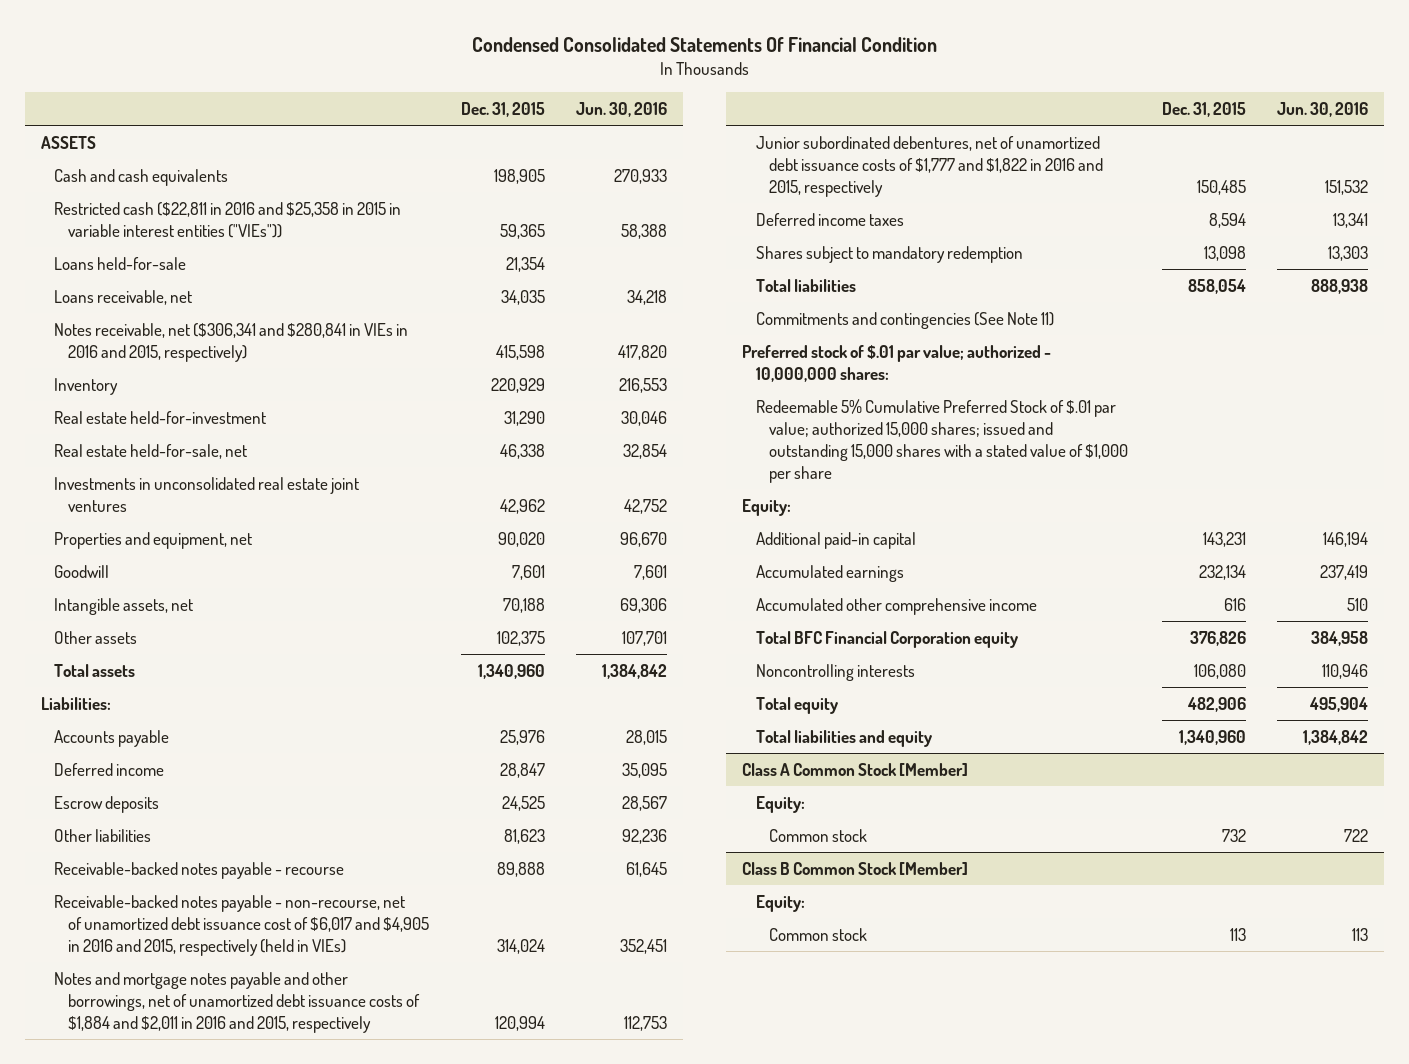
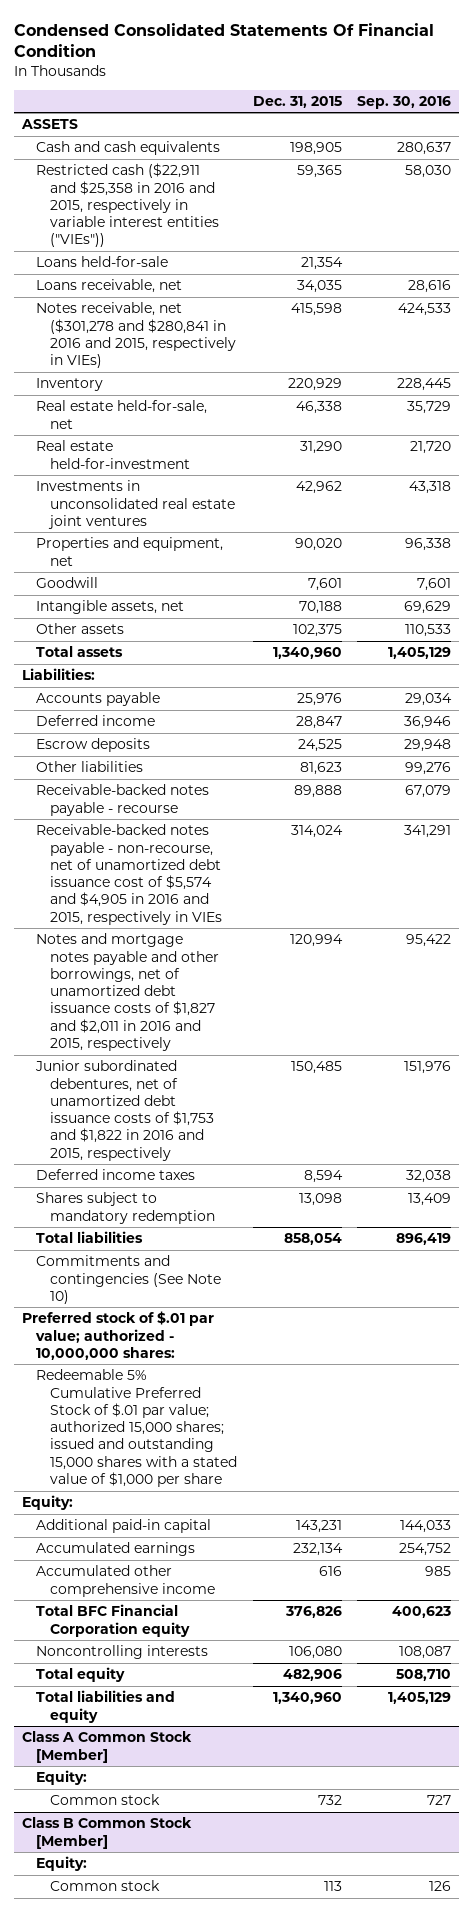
[576,101,668,117] Jun. 30, 2016 -> none
none -> [357,95,452,109] Sep. 30, 2016
[54,201,402,238] Restricted cash ($22,811 in 2016 and $25,358 in 2015 in variable interest entities ("VIEs")) -> [36,163,220,248] Restricted cash ($22,911 and $25,358 in 2016 and 2015, respectively in variable interest entities ("VIEs"))
[54,322,409,362] Notes receivable, net ($306,341 and $280,841 in VIEs in 2016 and 2015, respectively) -> [36,302,237,369] Notes receivable, net ($301,278 and $280,841 in 2016 and 2015, respectively in VIEs)
[54,410,267,424] Real estate held-for-investment -> [36,440,191,469] Real estate held-for-investment
[54,894,429,956] Receivable-backed notes payable - non-recourse, net of unamortized debt issuance cost of $6,017 and $4,905 in 2016 and 2015, respectively (held in VIEs) -> [36,824,223,925] Receivable-backed notes payable - non-recourse, net of unamortized debt issuance cost of $5,574 and $4,905 in 2016 and 2015, respectively in VIEs
[54,971,420,1033] Notes and mortgage notes payable and other borrowings, net of unamortized debt issuance costs of $1,884 and $2,011 in 2016 and 2015, respectively -> [36,933,220,1052] Notes and mortgage notes payable and other borrowings, net of unamortized debt issuance costs of $1,827 and $2,011 in 2016 and 2015, respectively
[755,135,1104,197] Junior subordinated debentures, net of unamortized debt issuance costs of $1,777 and $1,822 in 2016 and 2015, respectively -> [35,1060,215,1161] Junior subordinated debentures, net of unamortized debt issuance costs of $1,753 and $1,822 in 2016 and 2015, respectively
[755,311,1054,329] Commitments and contingencies (See Note 11) -> [36,1255,222,1304] Commitments and contingencies (See Note 10)

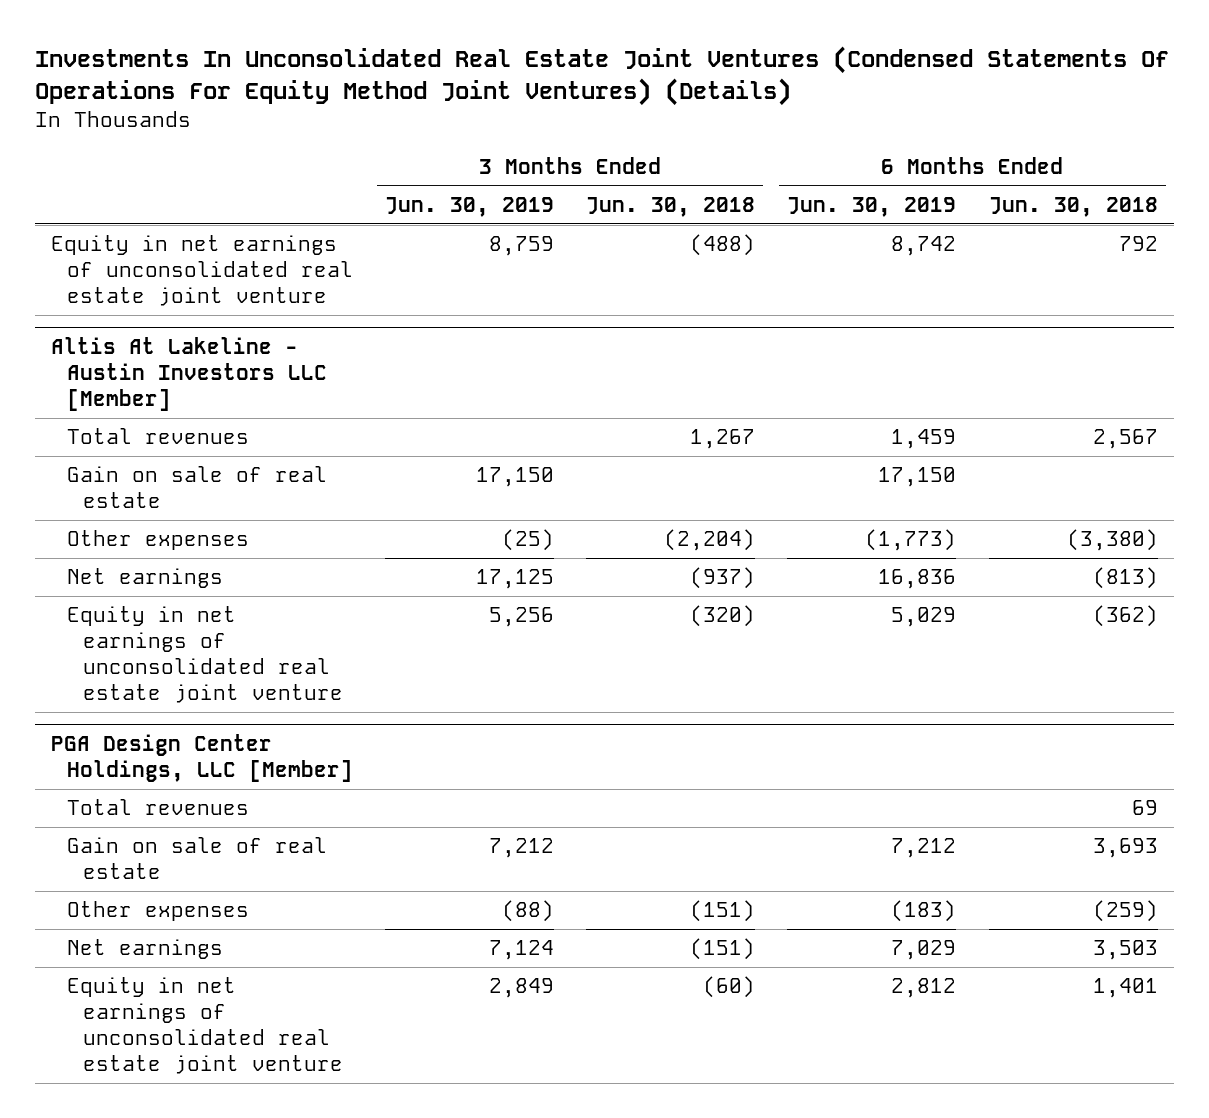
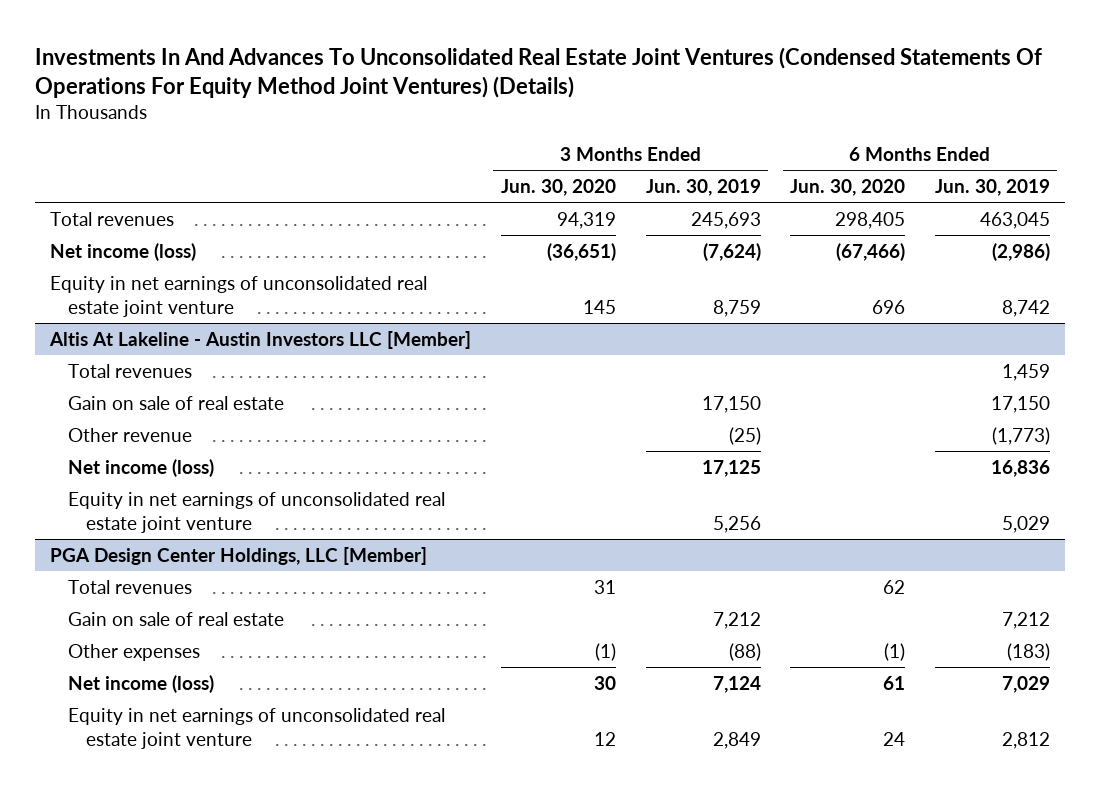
[34,46,1169,107] Investments In Unconsolidated Real Estate Joint Ventures (Condensed Statements Of Operations For Equity Method Joint Ventures) (Details) -> [35,46,1043,98] Investments In And Advances To Unconsolidated Real Estate Joint Ventures (Condensed Statements Of Operations For Equity Method Joint Ventures) (Details)
[586,197,756,218] Jun. 30, 2018 -> none
[988,197,1158,218] Jun. 30, 2018 -> none
none -> [500,178,616,196] Jun. 30, 2020
none -> [790,178,906,196] Jun. 30, 2020
none -> [50,211,175,226] Total revenues
none -> [50,242,197,261] Net income (loss)
[66,530,249,551] Other expenses -> [68,427,193,442] Other revenue
[66,568,223,589] Net earnings -> [68,458,215,477] Net income (loss)
[66,939,223,960] Net earnings -> [68,674,215,693] Net income (loss)

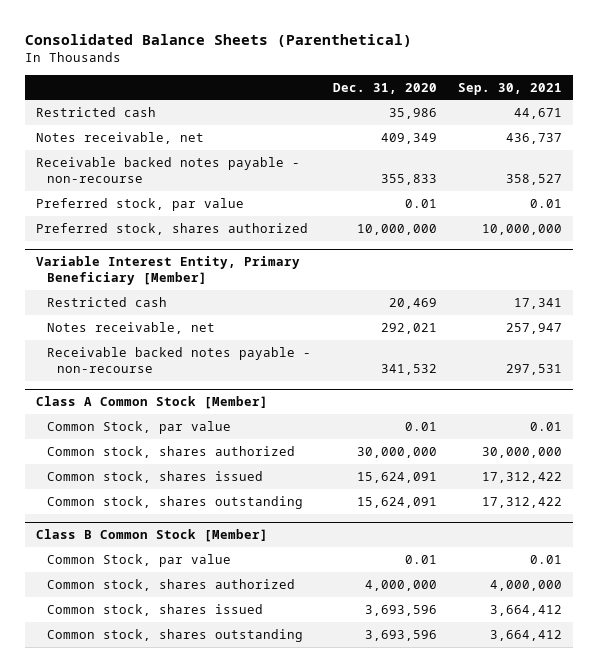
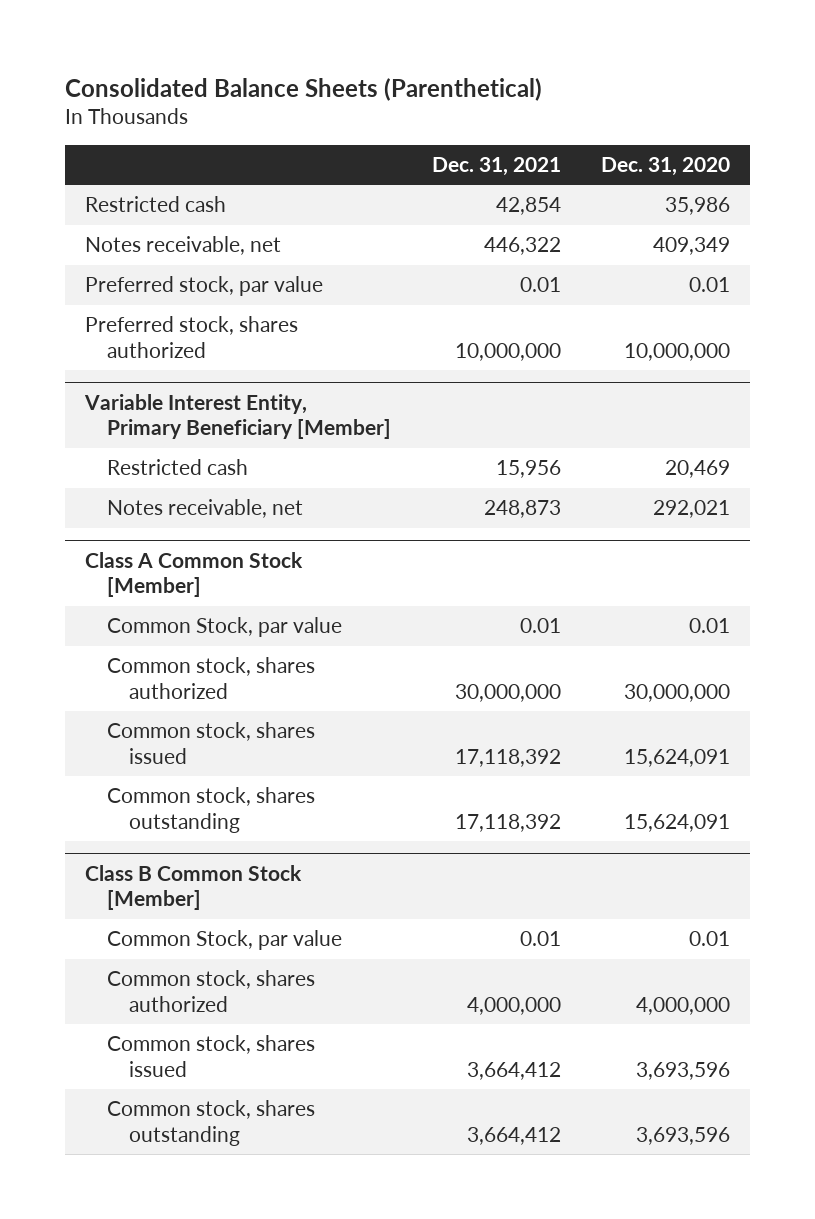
[458,82,563,95] Sep. 30, 2021 -> none
none -> [431,156,561,176] Dec. 31, 2021
[36,156,301,184] Receivable backed notes payable - non-recourse -> none
[46,346,311,374] Receivable backed notes payable - non-recourse -> none

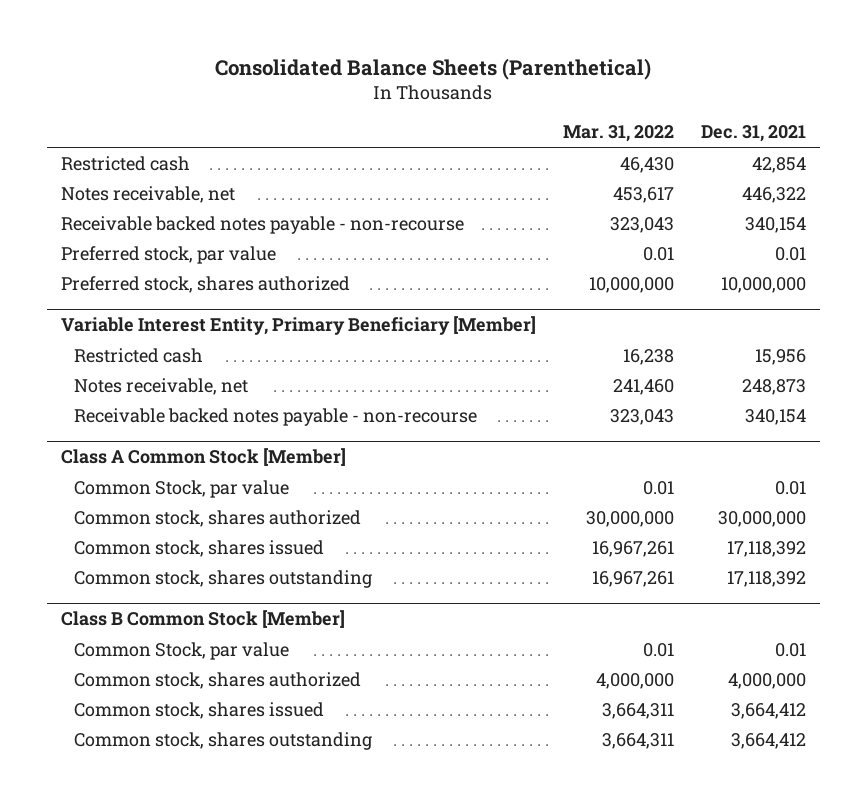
[601,156,731,176] Dec. 31, 2020 -> none
none -> [562,125,674,143] Mar. 31, 2022
none -> [60,215,464,234] Receivable backed notes payable - non-recourse
none -> [74,407,478,426] Receivable backed notes payable - non-recourse

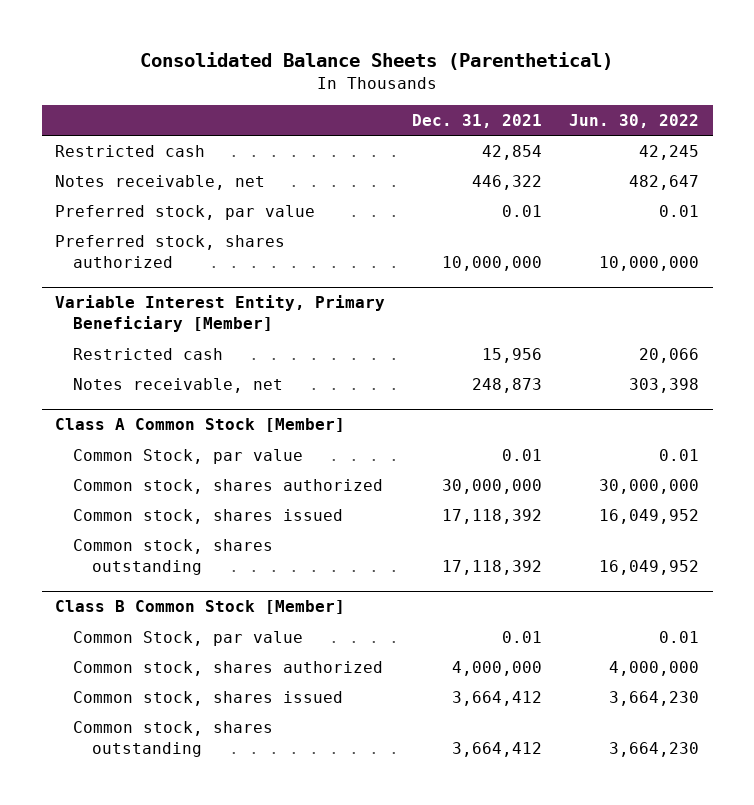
[562,125,674,143] Mar. 31, 2022 -> none
none -> [569,113,700,128] Jun. 30, 2022
[60,215,464,234] Receivable backed notes payable - non-recourse -> none
[74,407,478,426] Receivable backed notes payable - non-recourse -> none

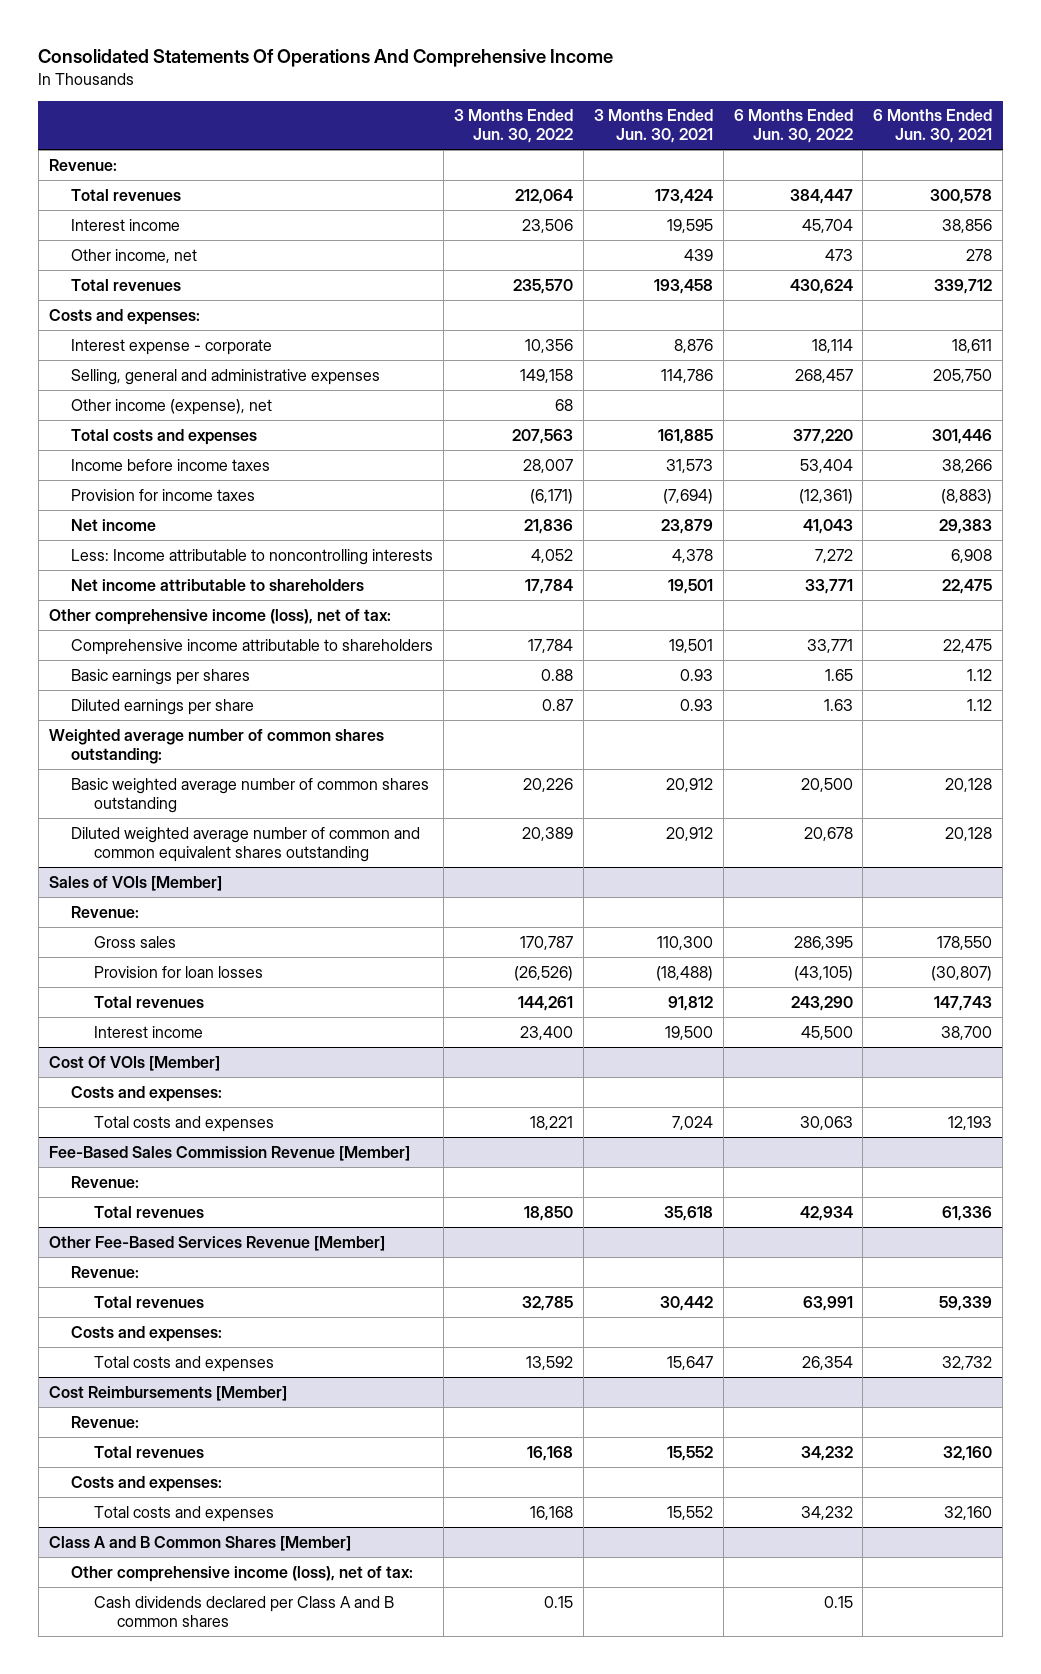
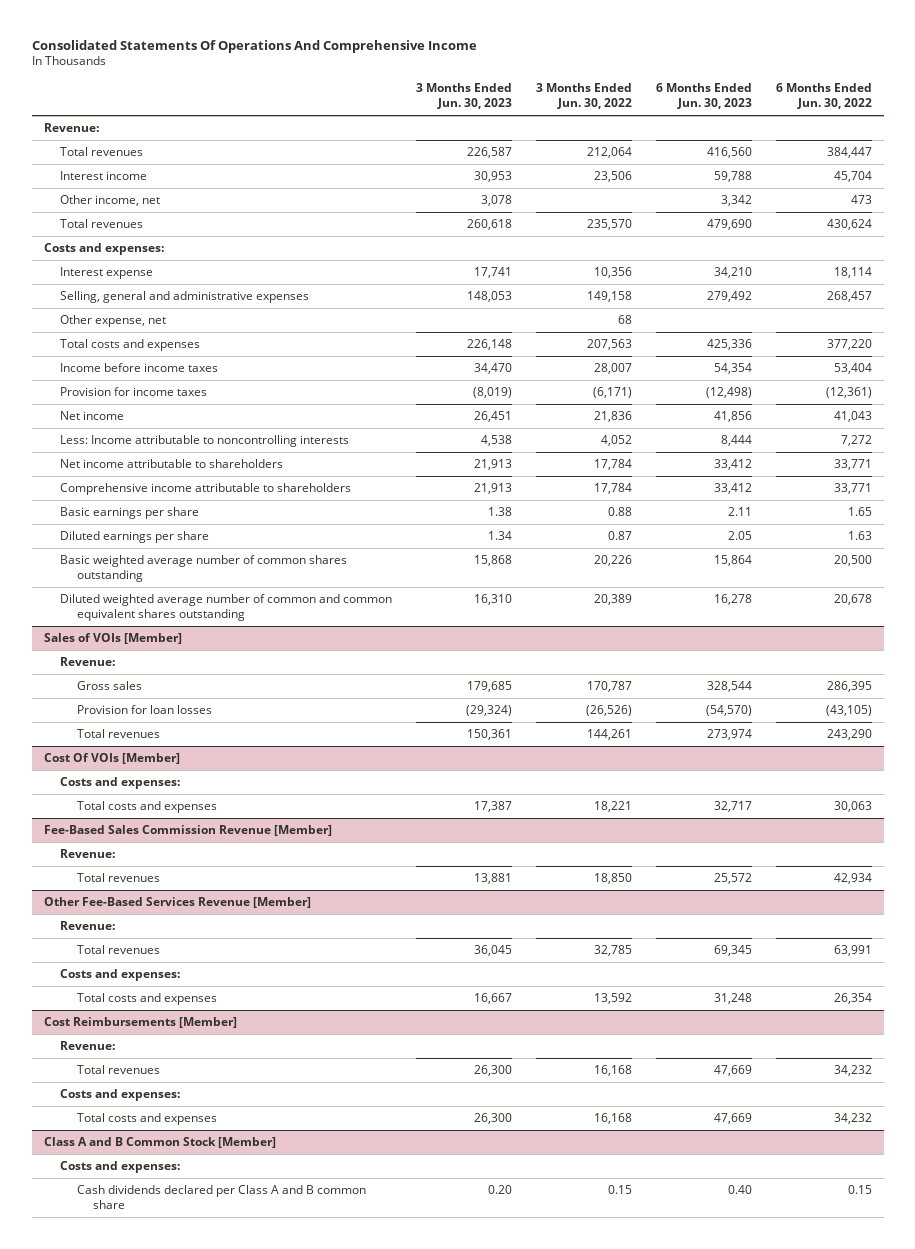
[593,109,713,144] 3 Months Ended Jun. 30, 2021 -> none
[873,109,993,144] 6 Months Ended Jun. 30, 2021 -> none
none -> [416,83,513,110] 3 Months Ended Jun. 30, 2023
none -> [655,83,752,110] 6 Months Ended Jun. 30, 2023
[71,338,273,355] Interest expense - corporate -> [60,267,154,280] Interest expense
[71,398,273,415] Other income (expense), net -> [60,315,167,328] Other expense, net
[48,608,391,625] Other comprehensive income (loss), net of tax: -> none
[71,668,251,685] Basic earnings per shares -> [60,507,200,520] Basic earnings per share
[48,728,384,764] Weighted average number of common shares outstanding: -> none
[94,1025,204,1038] Interest income -> none
[71,1565,414,1582] Other comprehensive income (loss), net of tax: -> none
[48,1535,351,1551] Class A and B Common Shares [Member] -> [43,1137,276,1149] Class A and B Common Stock [Member]
none -> [60,1161,181,1174] Costs and expenses:
[94,1595,395,1627] Cash dividends declared per Class A and B common shares -> [76,1185,366,1209] Cash dividends declared per Class A and B common share

